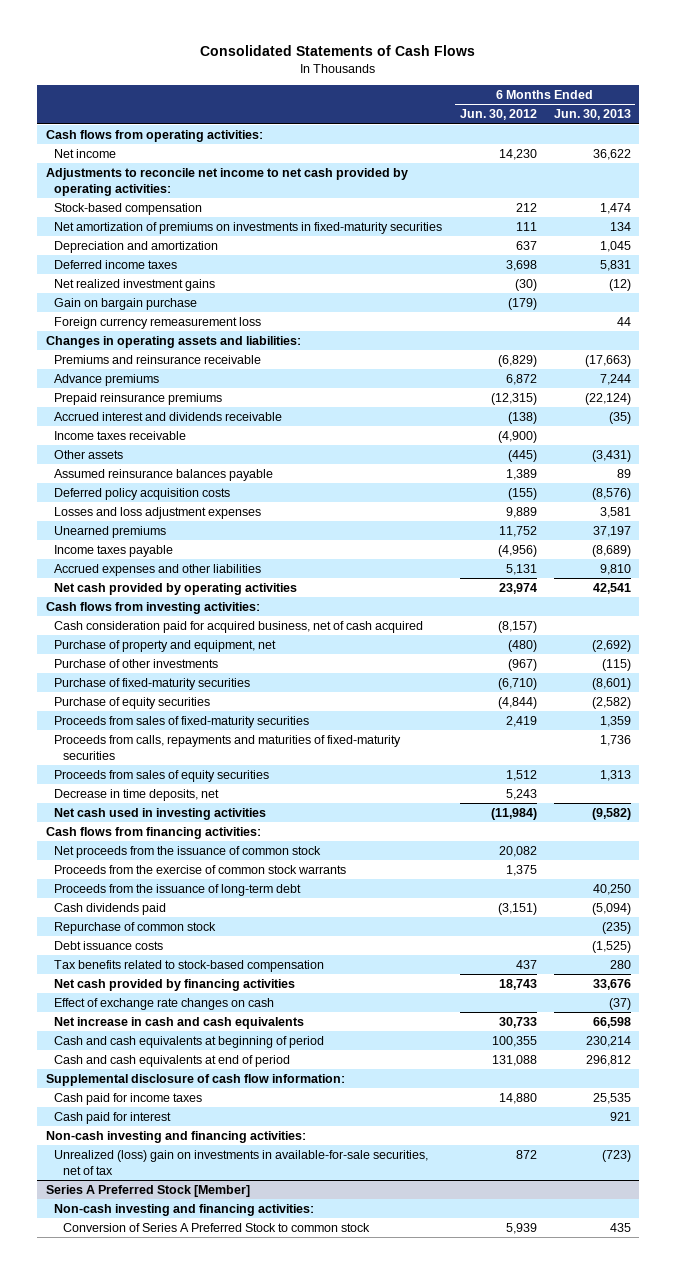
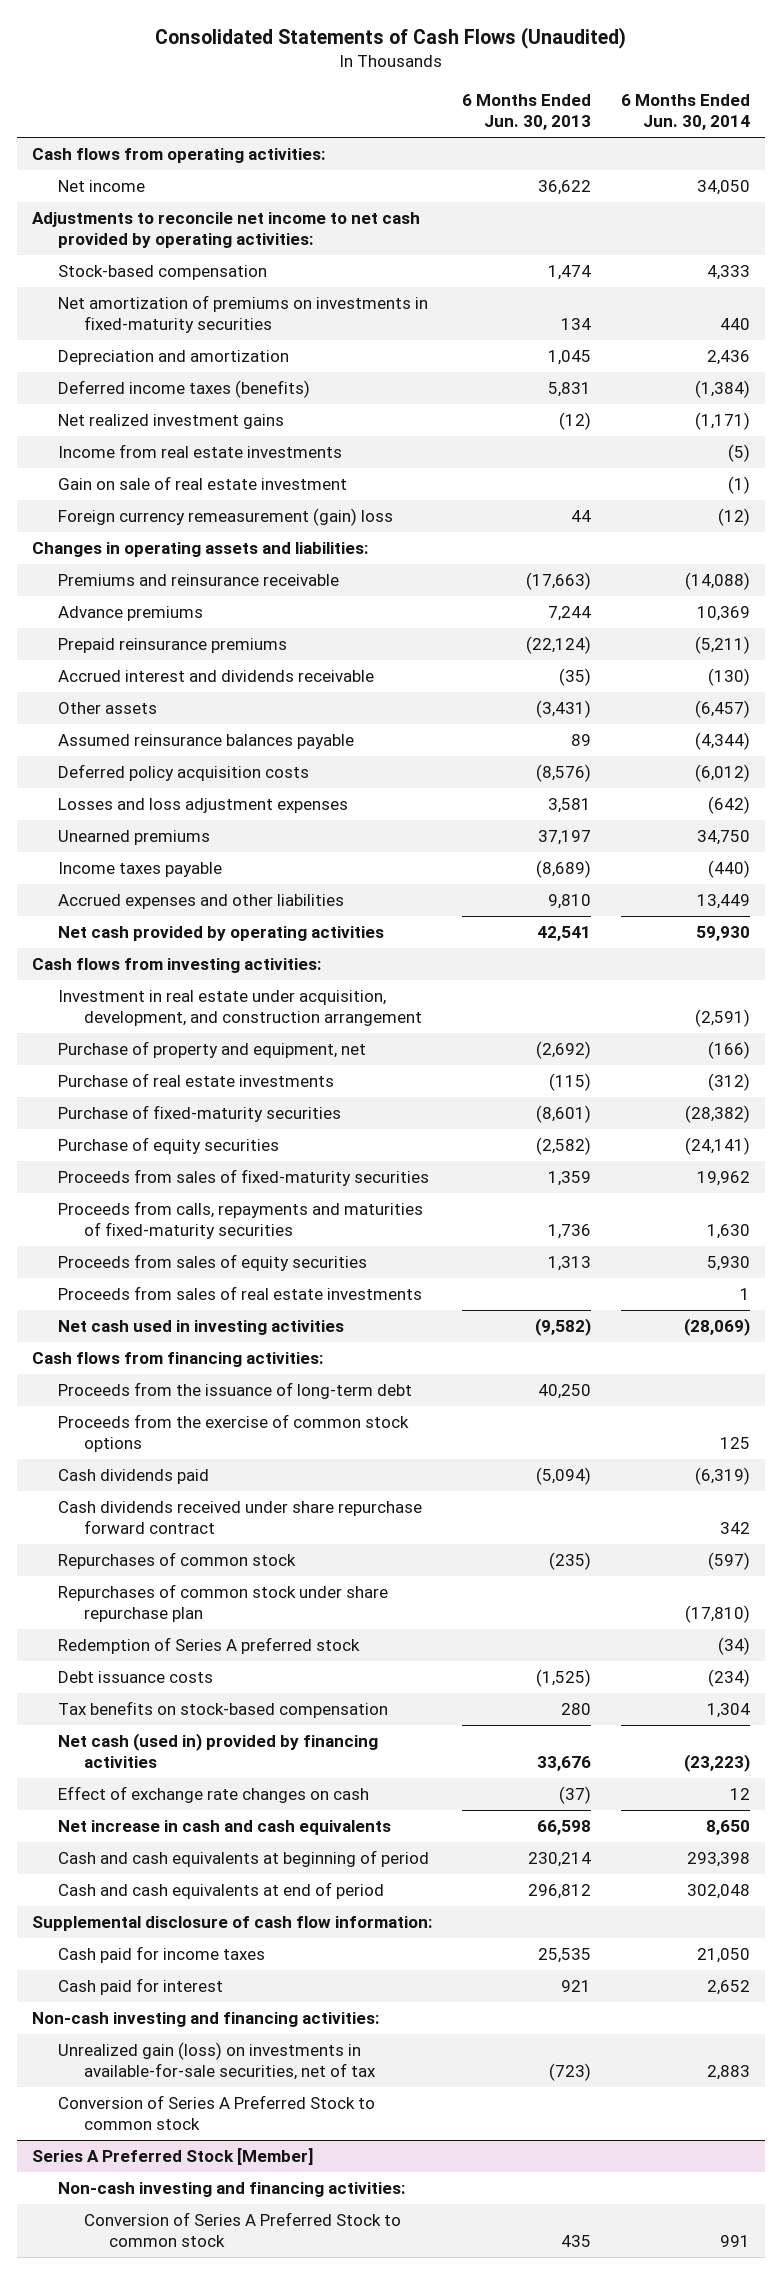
[200,45,476,57] Consolidated Statements of Cash Flows -> [155,26,627,49] Consolidated Statements of Cash Flows (Unaudited)
[459,109,537,121] Jun. 30, 2012 -> none
none -> [621,93,751,131] 6 Months Ended Jun. 30, 2014
[54,259,178,269] Deferred income taxes -> [57,380,310,399] Deferred income taxes (benefits)
[54,297,198,310] Gain on bargain purchase -> none
none -> [57,444,342,459] Income from real estate investments
none -> [57,476,347,491] Gain on sale of real estate investment
[54,316,262,329] Foreign currency remeasurement loss -> [57,508,393,527] Foreign currency remeasurement (gain) loss
[54,430,187,440] Income taxes receivable -> none
[54,620,424,633] Cash consideration paid for acquired business, net of cash acquired -> none
none -> [57,990,422,1027] Investment in real estate under acquisition, development, and construction arrangement
[54,658,219,668] Purchase of other investments -> [57,1073,334,1088] Purchase of real estate investments
[54,788,220,801] Decrease in time deposits, net -> none
none -> [57,1286,422,1301] Proceeds from sales of real estate investments
[54,845,322,858] Net proceeds from the issuance of common stock -> none
[54,864,347,874] Proceeds from the exercise of common stock warrants -> none
none -> [57,1414,409,1453] Proceeds from the exercise of common stock options
none -> [57,1501,422,1535] Cash dividends received under share repurchase forward contract
[54,921,217,934] Repurchase of common stock -> [57,1552,296,1570] Repurchases of common stock
none -> [57,1584,388,1623] Repurchases of common stock under share repurchase plan
none -> [57,1637,360,1655] Redemption of Series A preferred stock
[54,959,325,972] Tax benefits related to stock-based compensation -> [57,1701,388,1719] Tax benefits on stock-based compensation
[54,978,296,991] Net cash provided by financing activities -> [57,1733,378,1769] Net cash (used in) provided by financing activities
[54,1149,429,1175] Unrealized (loss) gain on investments in available-for-sale securities, net of tax -> [57,2042,376,2081] Unrealized gain (loss) on investments in available-for-sale securities, net of tax
none -> [57,2095,375,2131] Conversion of Series A Preferred Stock to common stock

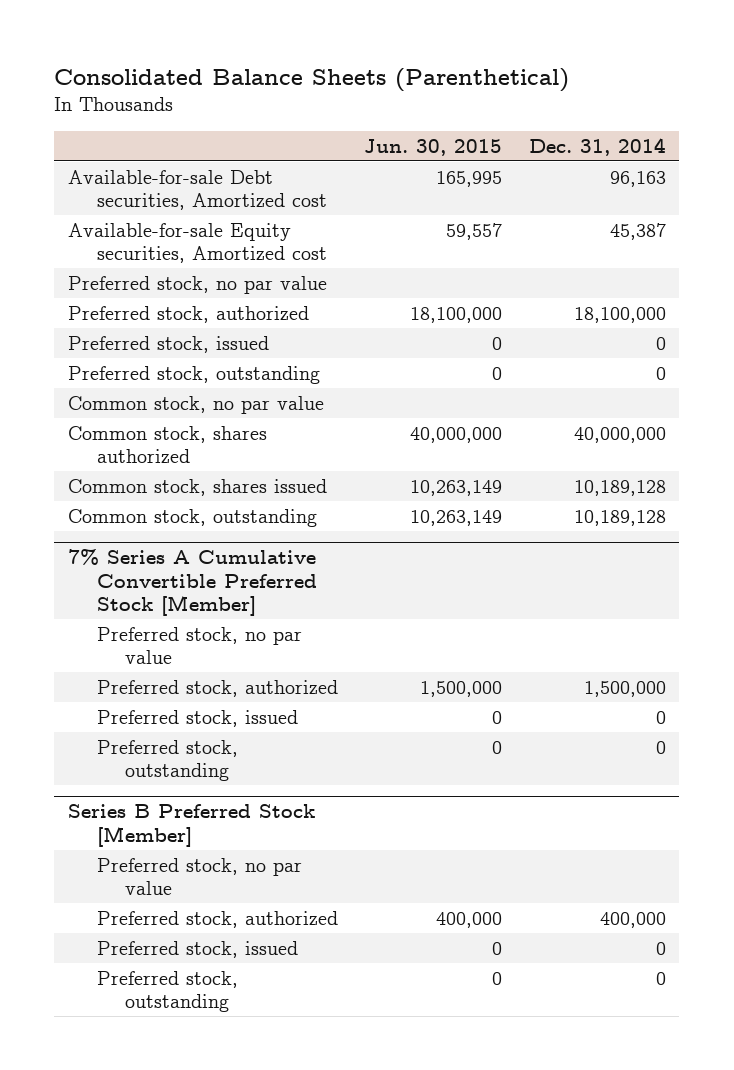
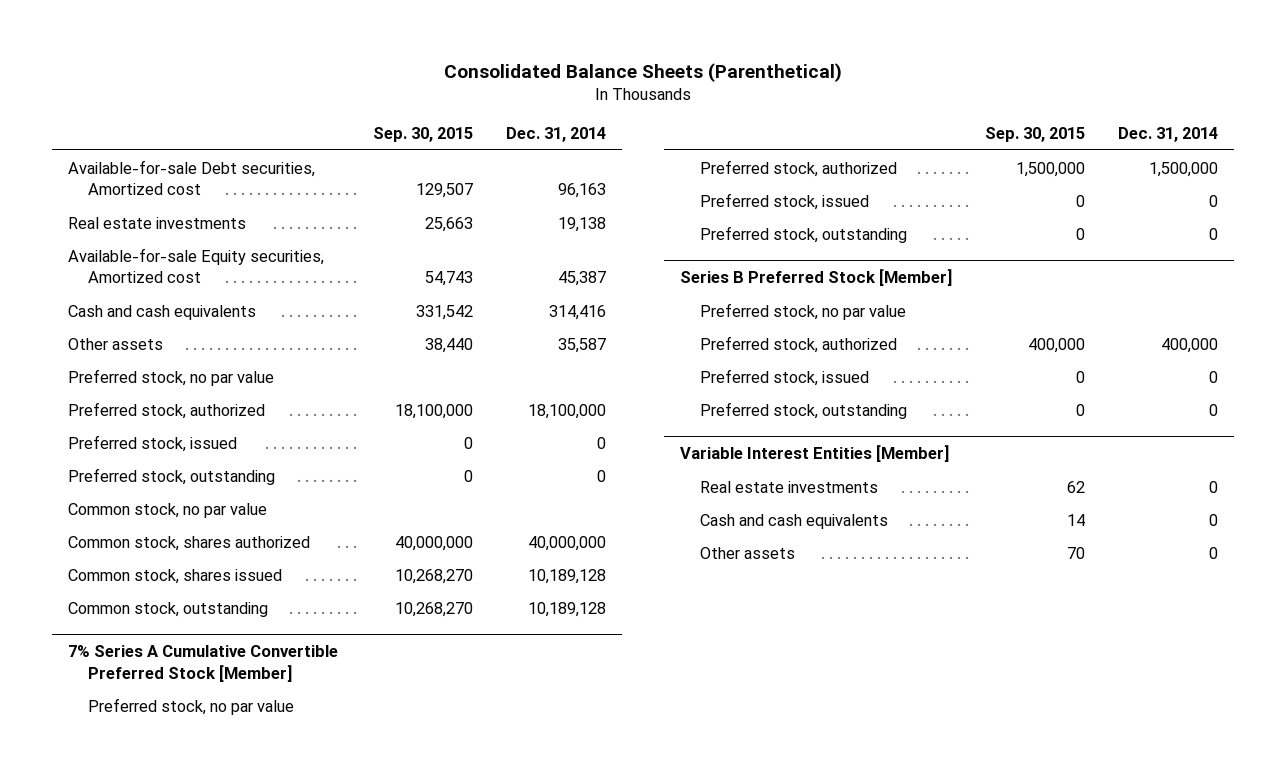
[364,138,503,156] Jun. 30, 2015 -> none
none -> [373,127,474,143] Sep. 30, 2015
none -> [67,216,246,229] Real estate investments
none -> [67,304,256,320] Cash and cash equivalents
none -> [67,337,163,350] Other assets
none -> [679,445,950,463] Variable Interest Entities [Member]
none -> [699,480,878,493] Real estate investments
none -> [699,513,888,529] Cash and cash equivalents
none -> [699,546,795,559] Other assets

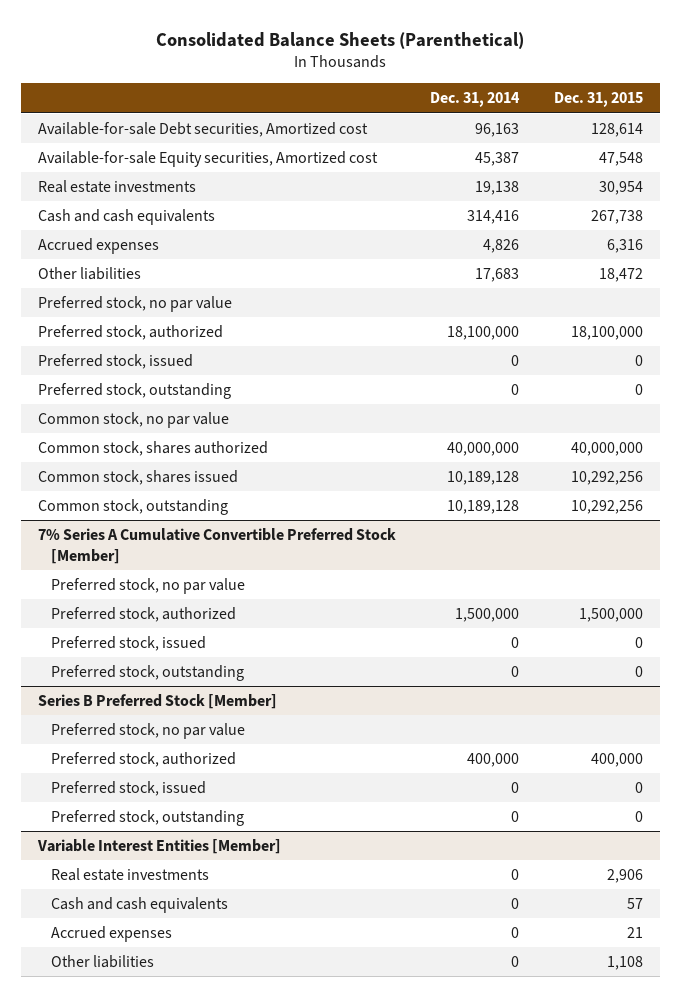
[373,127,474,143] Sep. 30, 2015 -> none
none -> [553,92,643,108] Dec. 31, 2015
[67,216,246,229] Real estate investments -> [37,179,196,193] Real estate investments
[67,337,163,350] Other assets -> none
none -> [37,237,159,254] Accrued expenses
none -> [37,266,141,280] Other liabilities
[699,546,795,559] Other assets -> none
none -> [51,925,173,942] Accrued expenses
none -> [51,954,155,968] Other liabilities

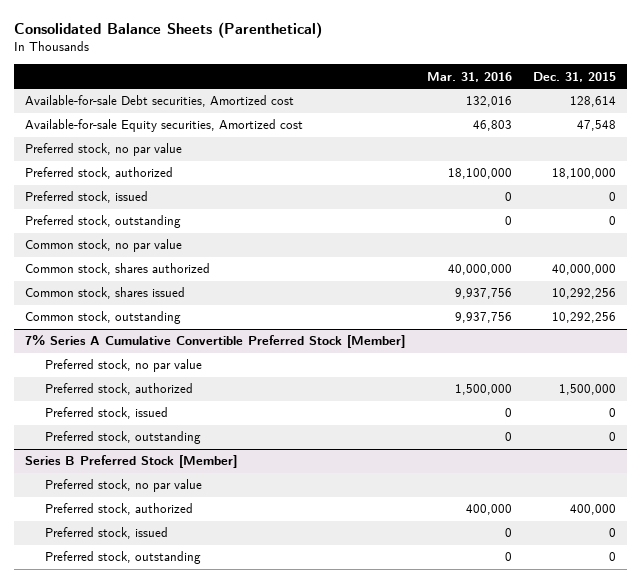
[430,92,521,108] Dec. 31, 2014 -> none
none -> [426,71,512,82] Mar. 31, 2016
[37,179,196,193] Real estate investments -> none
[37,208,215,225] Cash and cash equivalents -> none
[37,237,159,254] Accrued expenses -> none
[37,266,141,280] Other liabilities -> none
[36,838,281,854] Variable Interest Entities [Member] -> none
[51,867,210,881] Real estate investments -> none
[51,896,229,913] Cash and cash equivalents -> none
[51,925,173,942] Accrued expenses -> none
[51,954,155,968] Other liabilities -> none

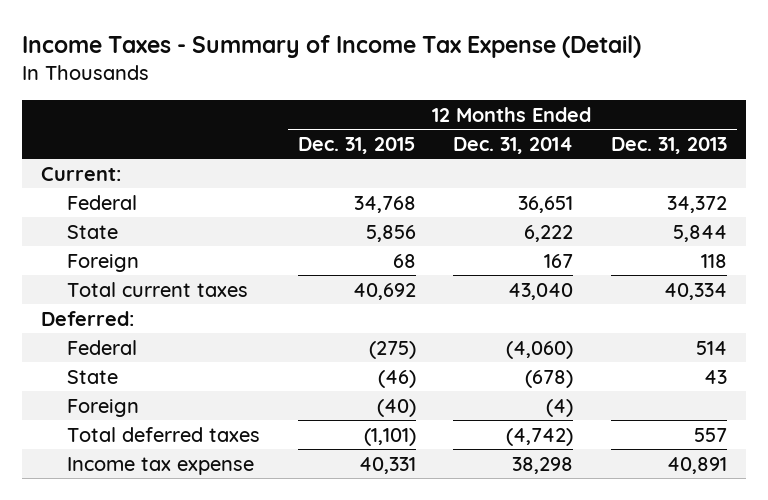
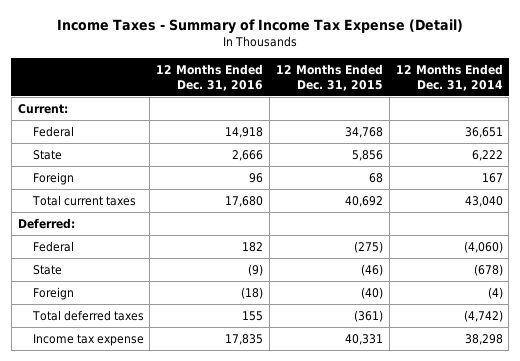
[611,136,728,154] Dec. 31, 2013 -> none
none -> [156,64,264,91] 12 Months Ended Dec. 31, 2016
[363,427,416,446] (1,101) -> [353,309,383,322] (361)

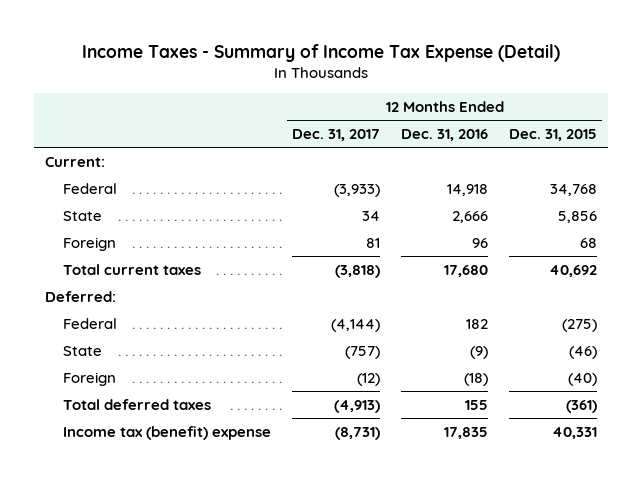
[395,64,503,91] 12 Months Ended Dec. 31, 2014 -> none
none -> [292,129,381,142] Dec. 31, 2017
[32,333,144,346] Income tax expense -> [63,425,272,440] Income tax (benefit) expense

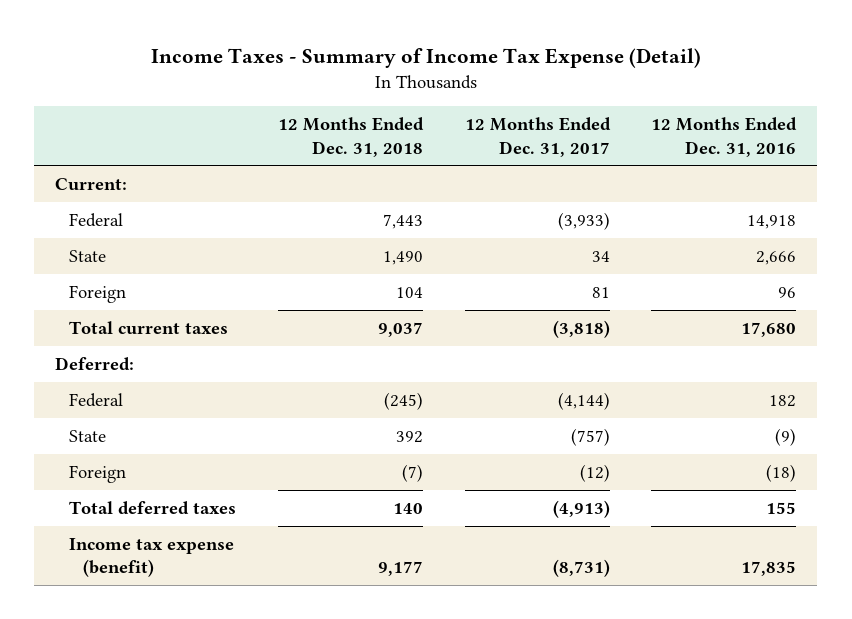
[509,129,598,142] Dec. 31, 2015 -> none
none -> [277,117,424,157] 12 Months Ended Dec. 31, 2018
[63,425,272,440] Income tax (benefit) expense -> [69,537,235,578] Income tax expense (benefit)

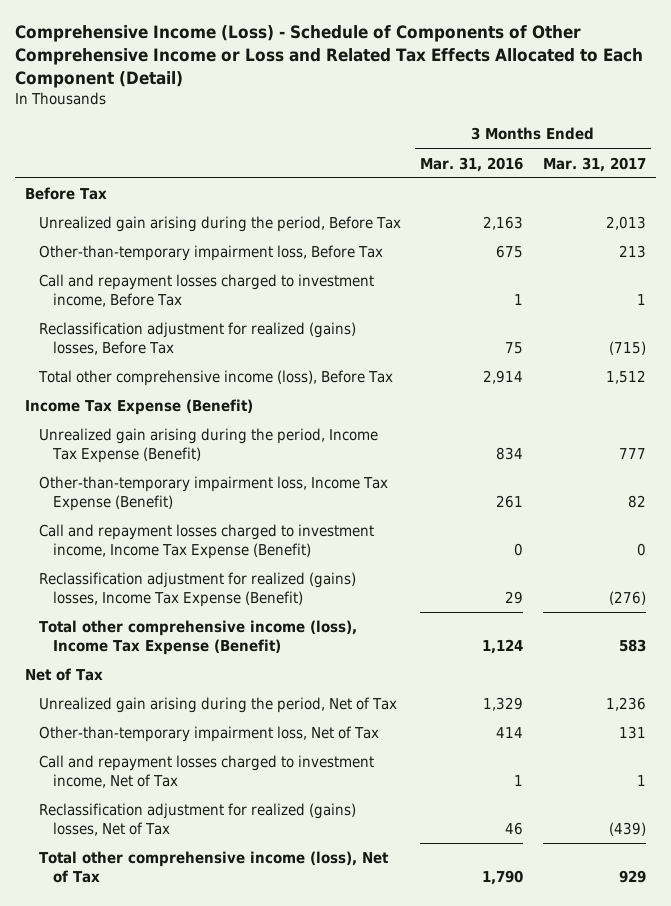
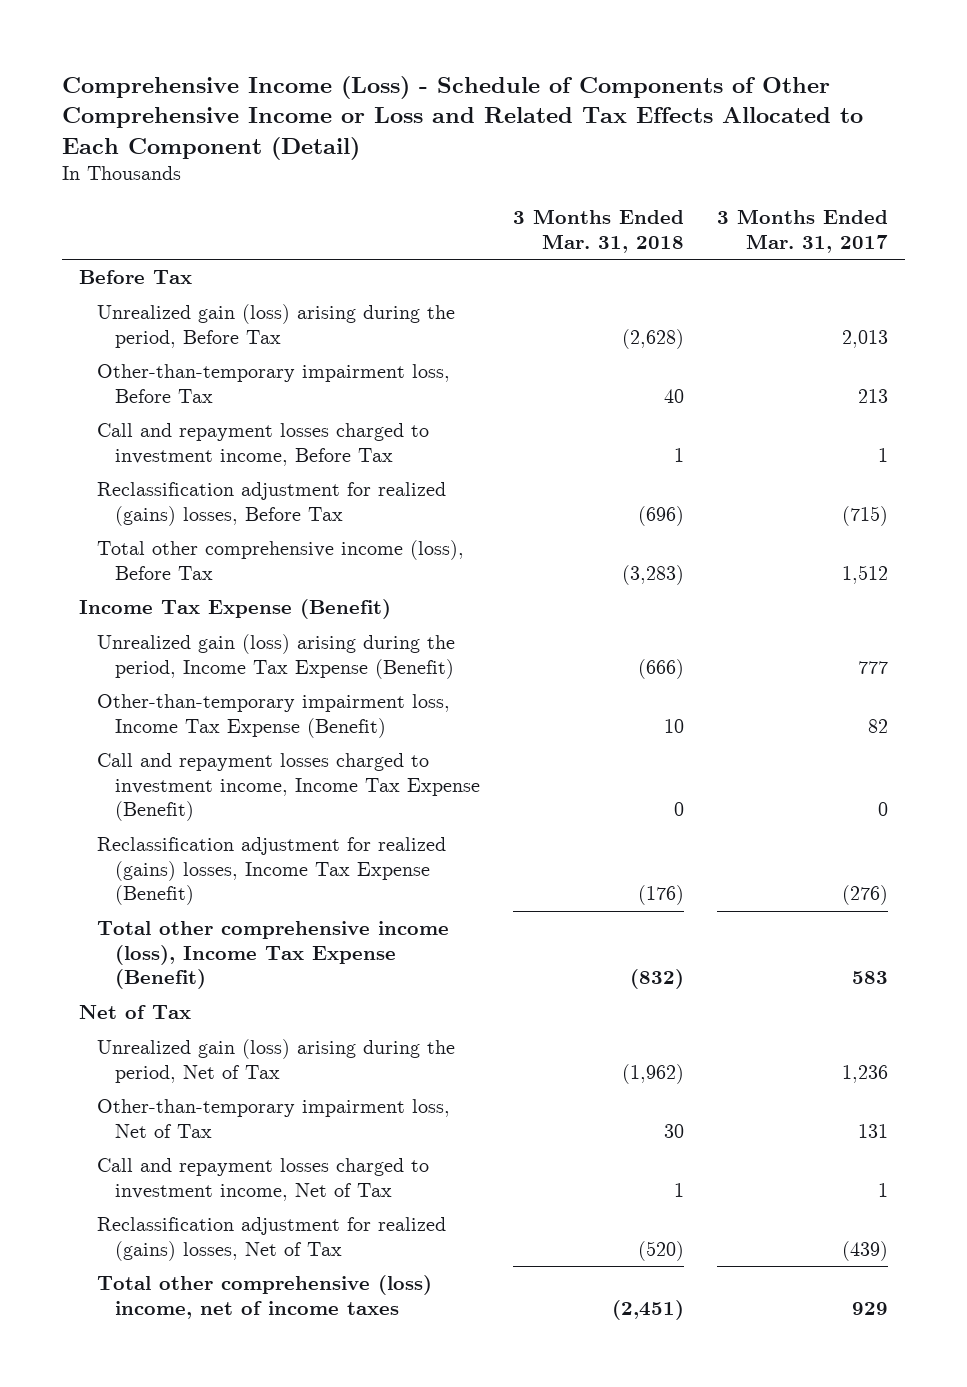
[420,156,524,172] Mar. 31, 2016 -> none
none -> [513,209,685,253] 3 Months Ended Mar. 31, 2018
[38,216,401,233] Unrealized gain arising during the period, Before Tax -> [96,304,455,348] Unrealized gain (loss) arising during the period, Before Tax
[38,428,378,463] Unrealized gain arising during the period, Income Tax Expense (Benefit) -> [96,634,455,679] Unrealized gain (loss) arising during the period, Income Tax Expense (Benefit)
[38,697,397,714] Unrealized gain arising during the period, Net of Tax -> [96,1039,455,1083] Unrealized gain (loss) arising during the period, Net of Tax
[38,851,389,883] Total other comprehensive income (loss), Net of Tax -> [96,1275,432,1319] Total other comprehensive (loss) income, net of income taxes

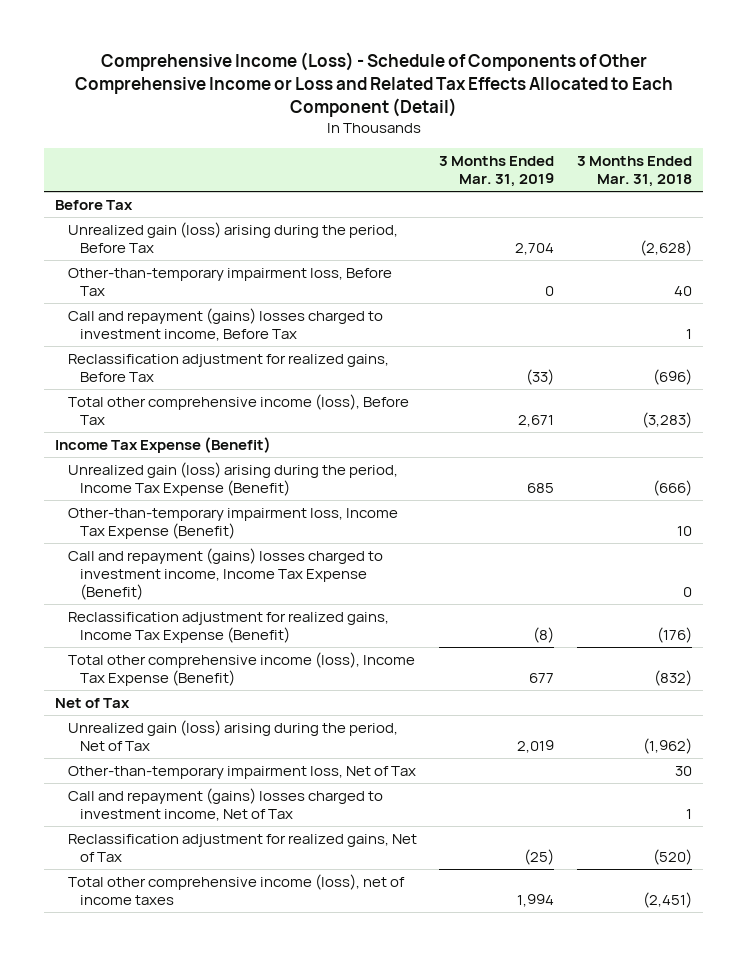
[717,209,889,253] 3 Months Ended Mar. 31, 2017 -> none
none -> [439,156,555,188] 3 Months Ended Mar. 31, 2019
[96,423,429,466] Call and repayment losses charged to investment income, Before Tax -> [67,308,383,341] Call and repayment (gains) losses charged to investment income, Before Tax
[96,482,446,526] Reclassification adjustment for realized (gains) losses, Before Tax -> [67,354,389,382] Reclassification adjustment for realized gains, Before Tax
[96,753,480,822] Call and repayment losses charged to investment income, Income Tax Expense (Benefit) -> [67,548,383,600] Call and repayment (gains) losses charged to investment income, Income Tax Expense (Benefit)
[96,837,446,906] Reclassification adjustment for realized (gains) losses, Income Tax Expense (Benefit) -> [67,612,389,643] Reclassification adjustment for realized gains, Income Tax Expense (Benefit)
[96,1158,429,1201] Call and repayment losses charged to investment income, Net of Tax -> [67,788,383,821] Call and repayment (gains) losses charged to investment income, Net of Tax
[96,1217,446,1261] Reclassification adjustment for realized (gains) losses, Net of Tax -> [67,834,417,862] Reclassification adjustment for realized gains, Net of Tax
[96,1275,432,1319] Total other comprehensive (loss) income, net of income taxes -> [67,874,405,905] Total other comprehensive income (loss), net of income taxes

